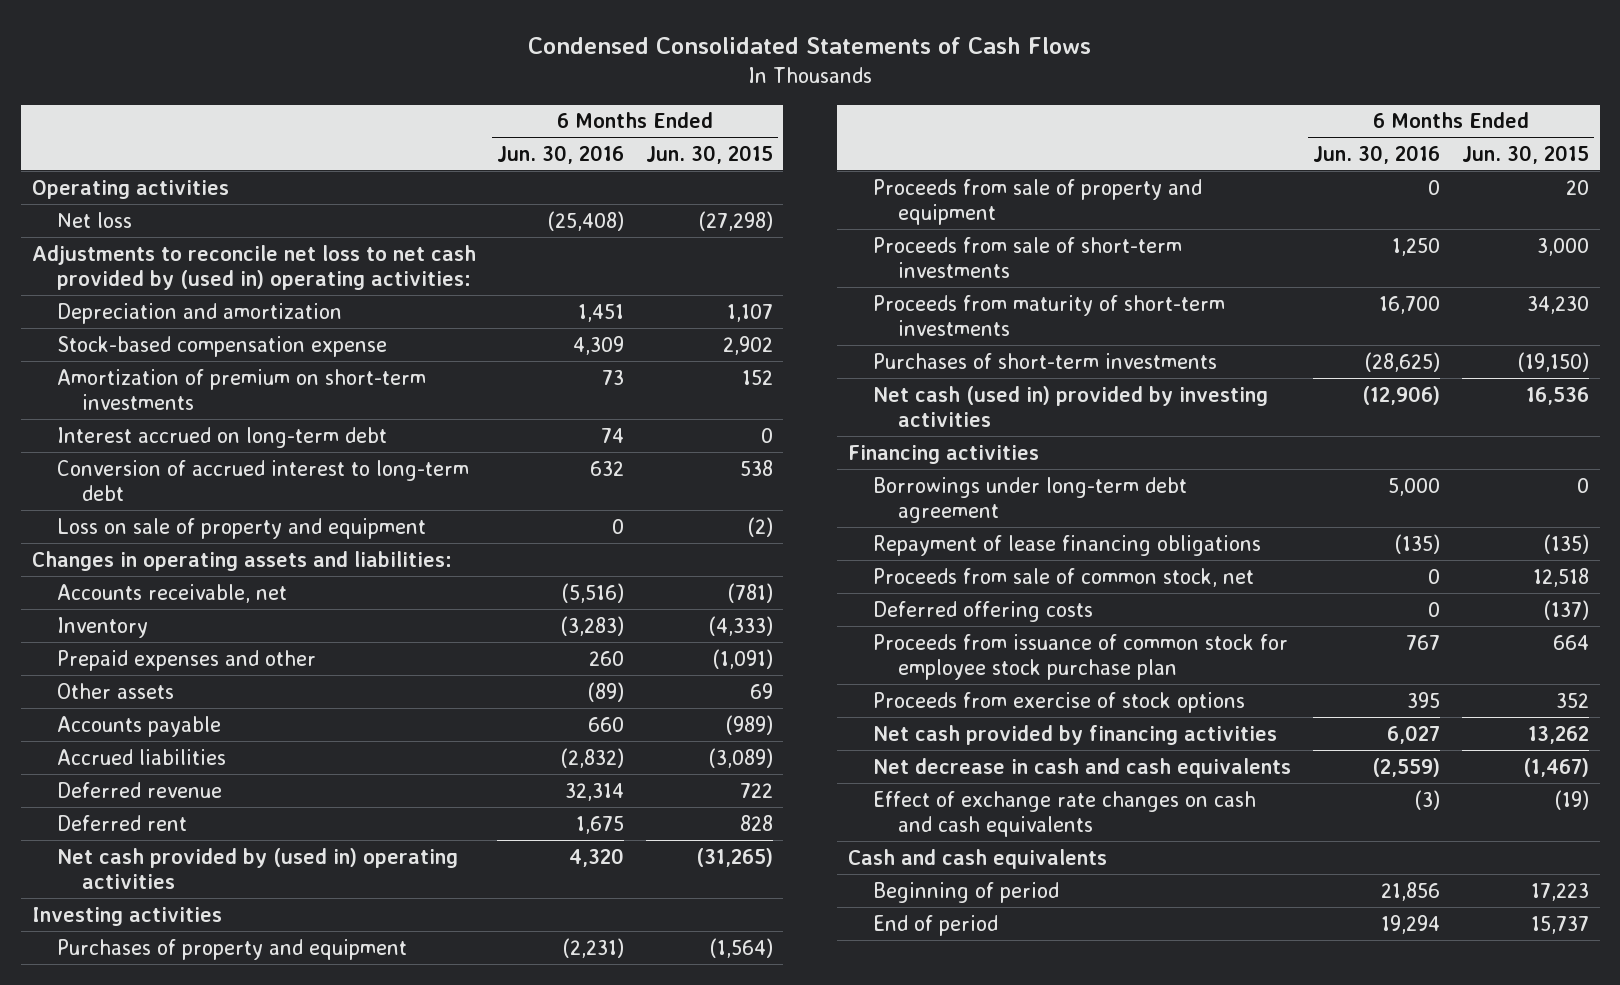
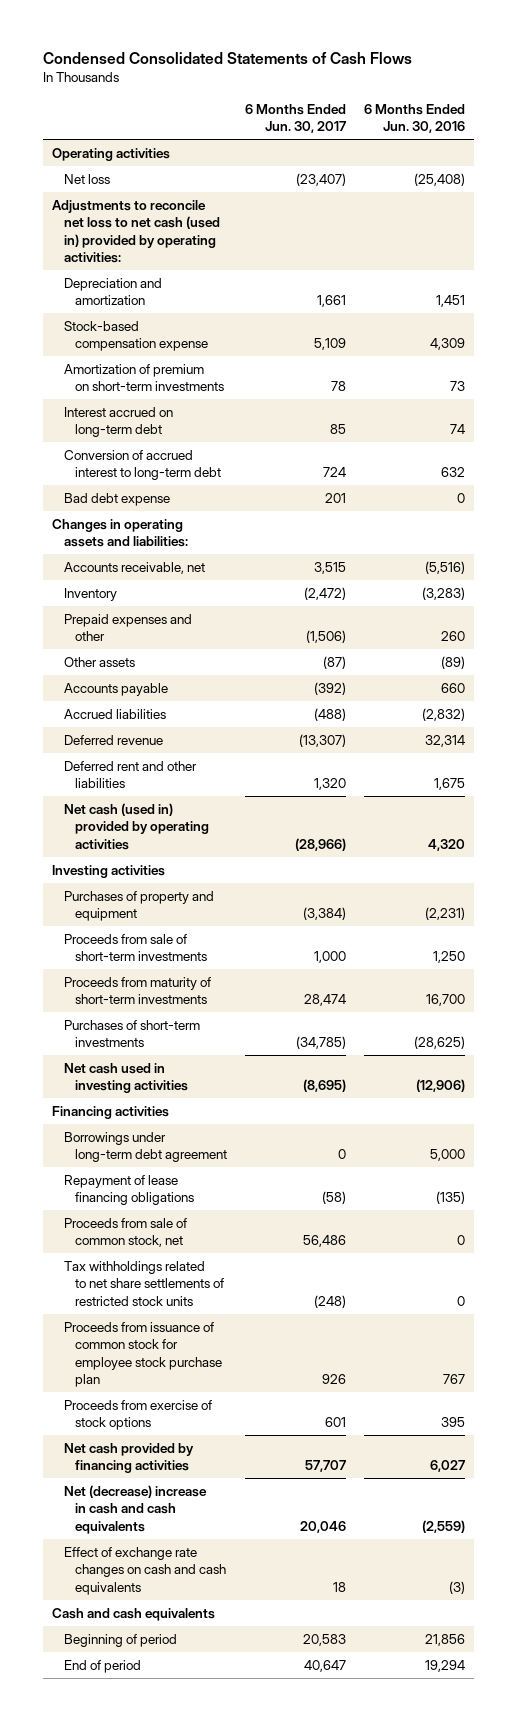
[645,144,773,164] Jun. 30, 2015 -> none
none -> [244,103,346,134] 6 Months Ended Jun. 30, 2017
[31,244,476,291] Adjustments to reconcile net loss to net cash provided by (used in) operating activities: -> [52,199,220,264] Adjustments to reconcile net loss to net cash (used in) provided by operating activities:
[56,517,426,539] Loss on sale of property and equipment -> none
none -> [63,492,170,506] Bad debt expense
[56,814,187,831] Deferred rent -> [63,760,197,789] Deferred rent and other liabilities
[56,847,458,890] Net cash provided by (used in) operating activities -> [63,802,209,850] Net cash (used in) provided by operating activities
[872,178,1202,226] Proceeds from sale of property and equipment -> none
[872,385,1268,428] Net cash (used in) provided by investing activities -> [63,1062,188,1094] Net cash used in investing activities
[872,600,1093,622] Deferred offering costs -> none
none -> [63,1260,224,1306] Tax withholdings related to net share settlements of restricted stock units
[872,757,1291,778] Net decrease in cash and cash equivalents -> [63,1484,207,1534] Net (decrease) increase in cash and cash equivalents

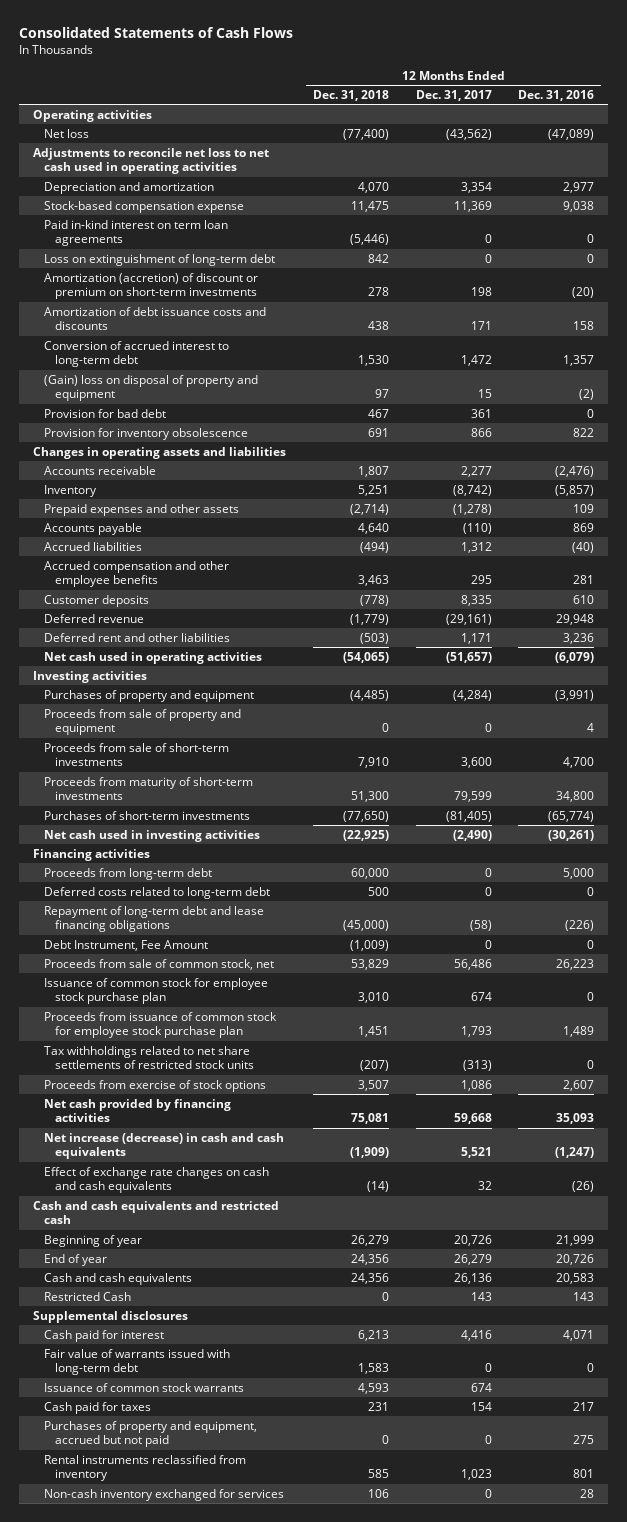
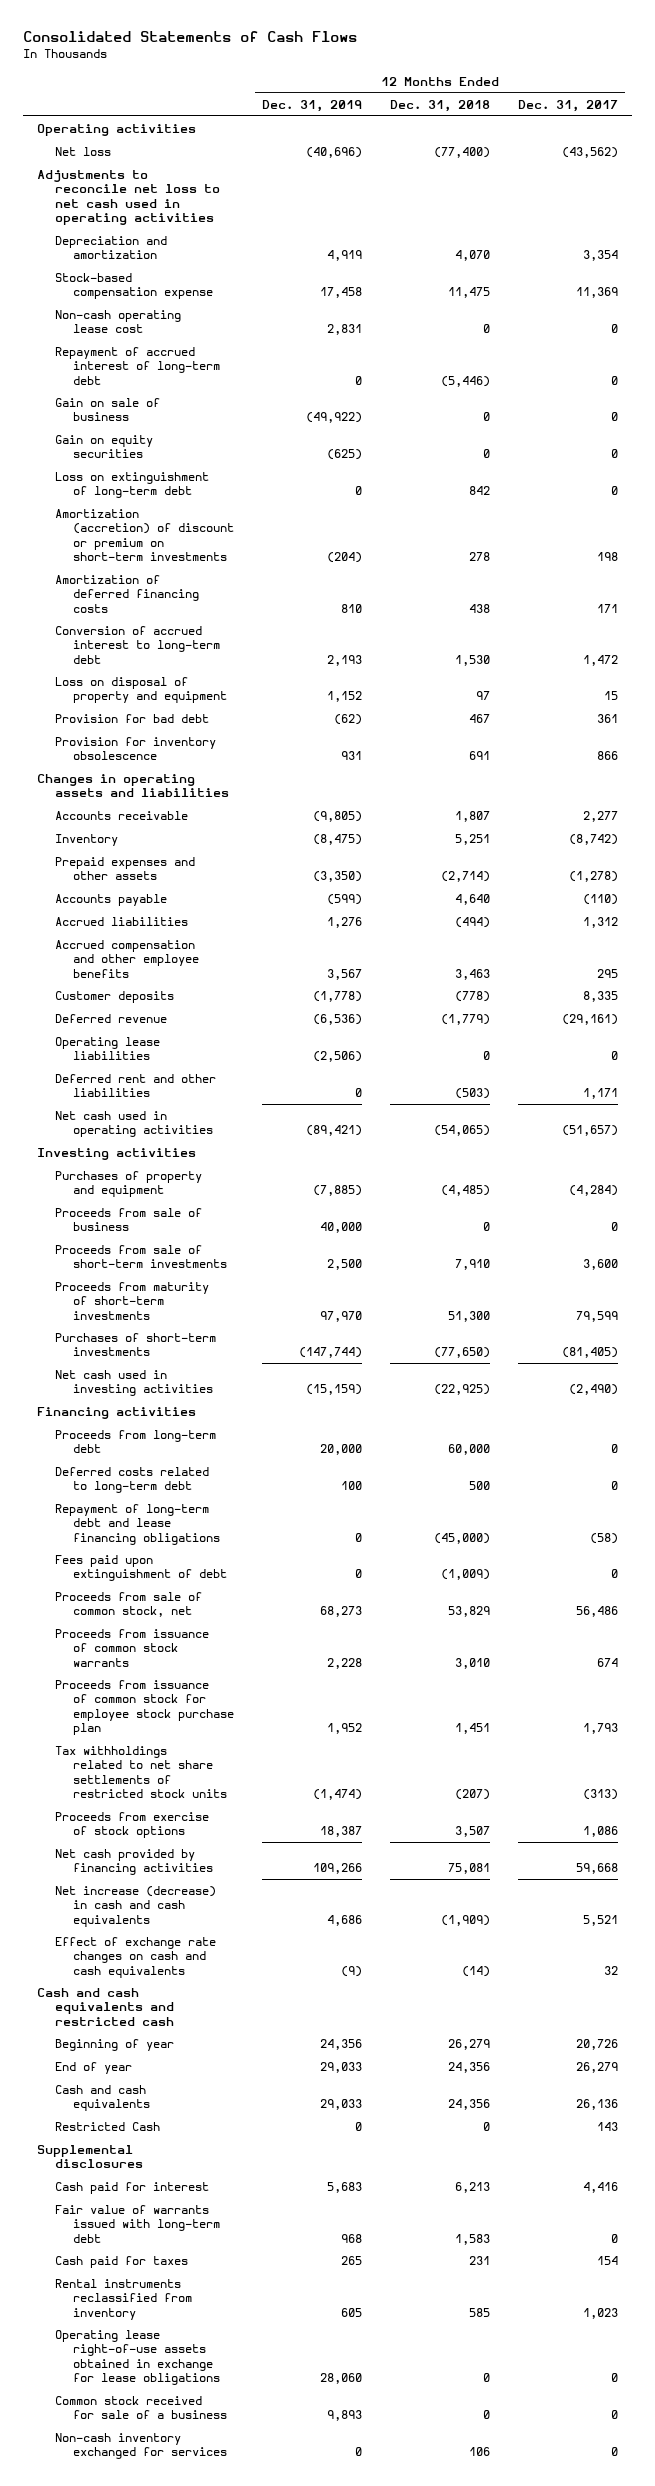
[518,89,595,101] Dec. 31, 2016 -> none
none -> [261,99,362,112] Dec. 31, 2019
none -> [54,309,181,334] Non-cash operating lease cost
[44,219,229,247] Paid in-kind interest on term loan agreements -> [54,346,220,385] Repayment of accrued interest of long-term debt
none -> [54,397,160,422] Gain on sale of business
none -> [54,434,153,459] Gain on equity securities
[44,306,267,331] Amortization of debt issuance costs and discounts -> [54,574,199,613] Amortization of deferred financing costs
[44,374,259,402] (Gain) loss on disposal of property and equipment -> [54,676,227,704] Loss on disposal of property and equipment
none -> [54,1036,160,1061] Operating lease liabilities
[44,708,242,736] Proceeds from sale of property and equipment -> [54,1207,202,1232] Proceeds from sale of business
[44,939,209,951] Debt Instrument, Fee Amount -> [54,1554,227,1582] Fees paid upon extinguishment of debt
[44,977,269,1005] Issuance of common stock for employee stock purchase plan -> [54,1628,209,1667] Proceeds from issuance of common stock warrants
[44,1382,245,1392] Issuance of common stock warrants -> none
[44,1420,258,1448] Purchases of property and equipment, accrued but not paid -> none
none -> [54,2329,220,2385] Operating lease right-of-use assets obtained in exchange for lease obligations
none -> [54,2395,227,2420] Common stock received for sale of a business

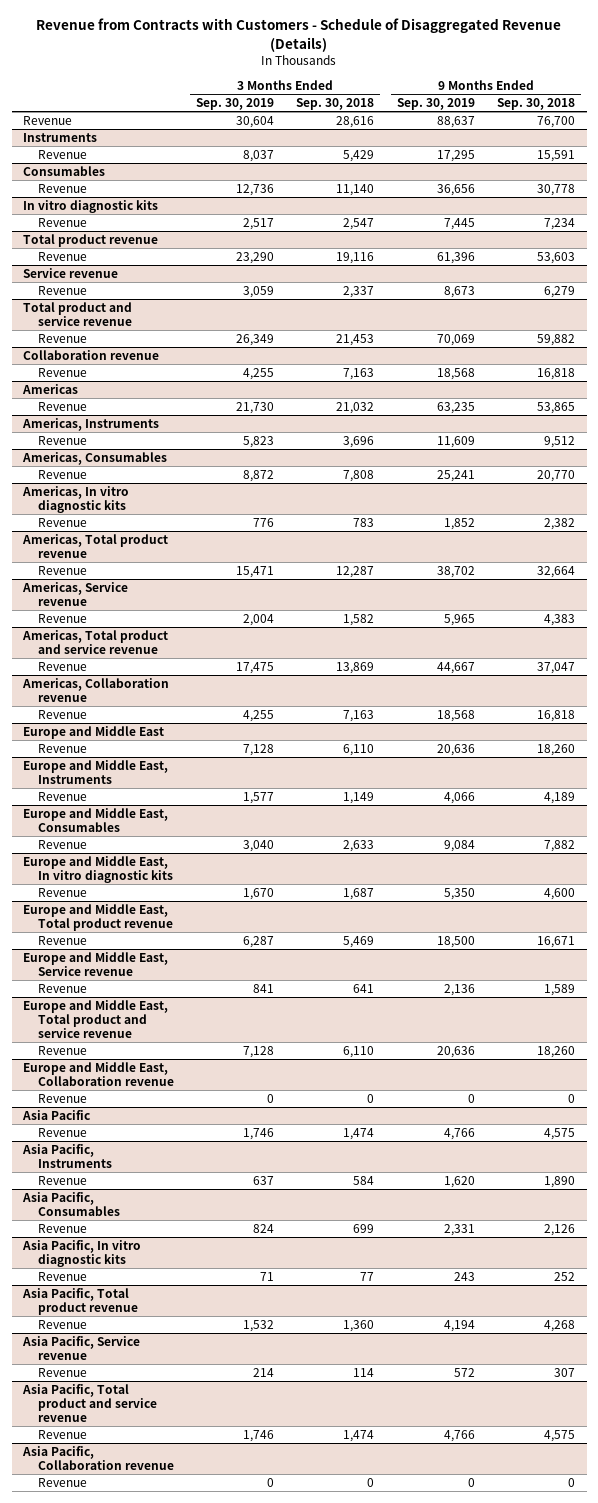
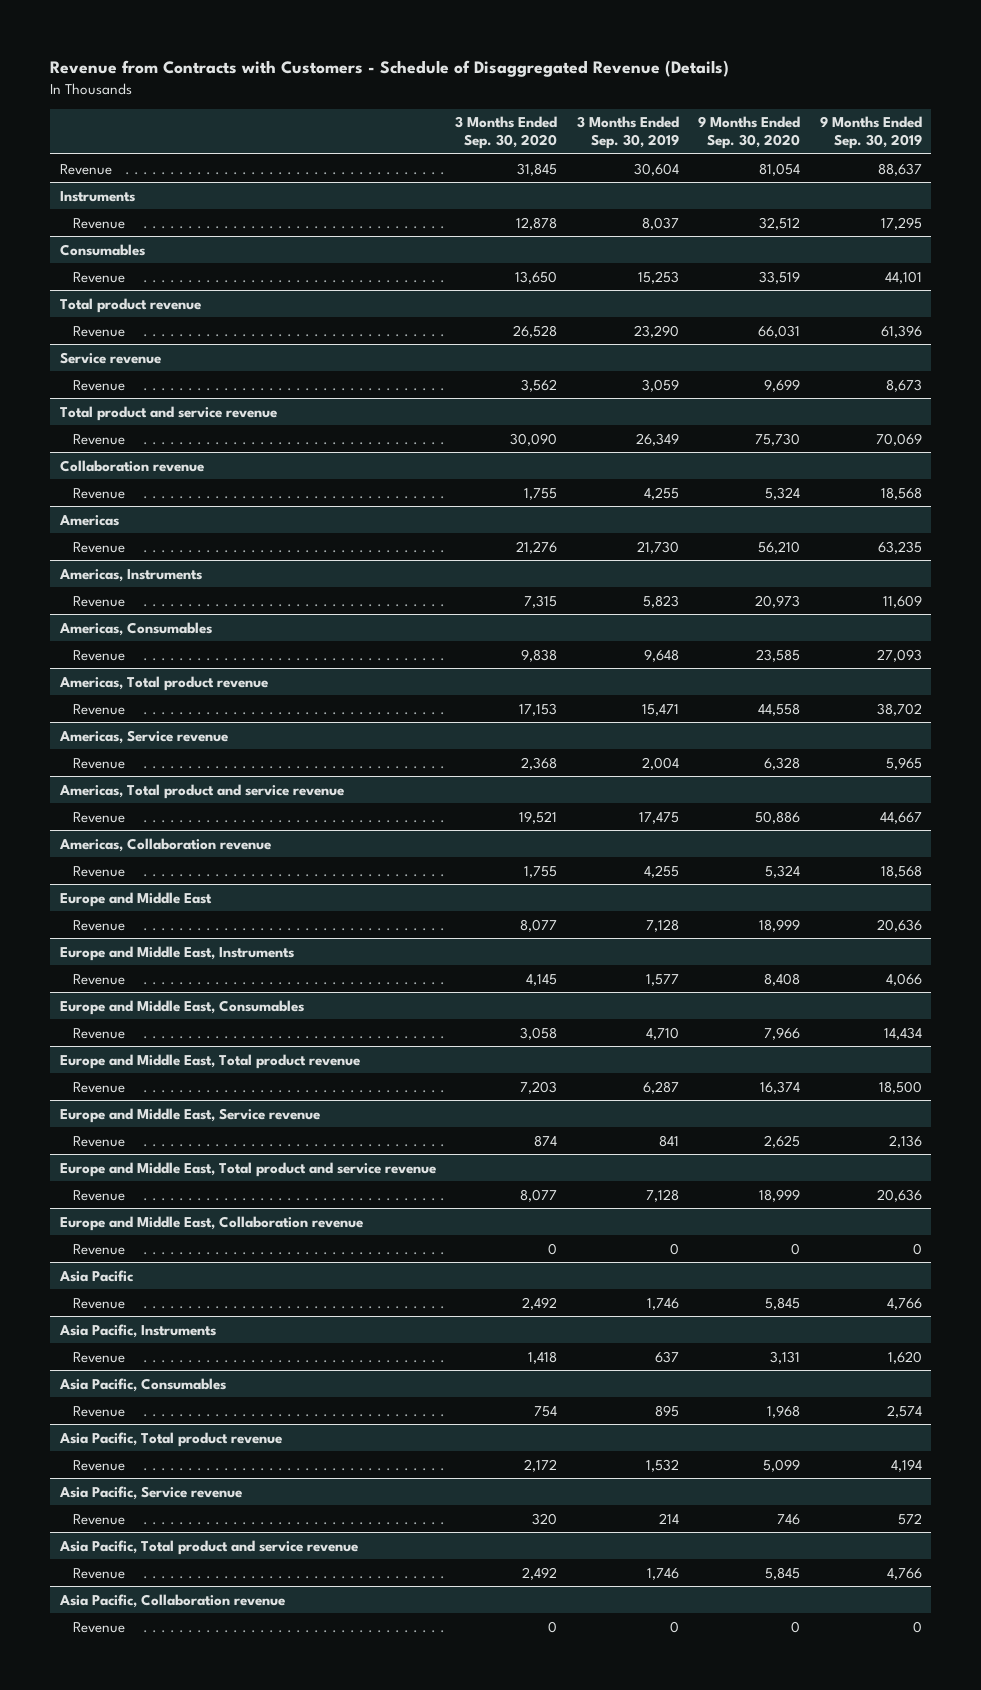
[296,98,375,111] Sep. 30, 2018 -> none
[497,98,576,111] Sep. 30, 2018 -> none
none -> [455,116,558,149] 3 Months Ended Sep. 30, 2020
none -> [698,116,801,149] 9 Months Ended Sep. 30, 2020
[23,199,159,213] In vitro diagnostic kits -> none
[37,217,87,227] Revenue -> none
[235,183,274,196] 12,736 -> [637,270,679,284] 15,253
[436,183,475,196] 36,656 -> [884,270,922,284] 44,101
[22,485,130,514] Americas, In vitro diagnostic kits -> none
[37,517,87,527] Revenue -> none
[242,469,274,482] 8,872 -> [643,648,679,662] 9,648
[436,469,475,482] 25,241 -> [876,648,922,662] 27,093
[23,855,173,884] Europe and Middle East, In vitro diagnostic kits -> none
[37,887,87,897] Revenue -> none
[242,839,274,852] 3,040 -> [645,1026,679,1040] 4,710
[443,839,475,852] 9,084 -> [883,1026,922,1040] 14,434
[22,1239,142,1268] Asia Pacific, In vitro diagnostic kits -> none
[37,1271,87,1281] Revenue -> none
[252,1223,274,1233] 824 -> [654,1404,679,1417] 895
[443,1223,475,1236] 2,331 -> [886,1404,922,1418] 2,574

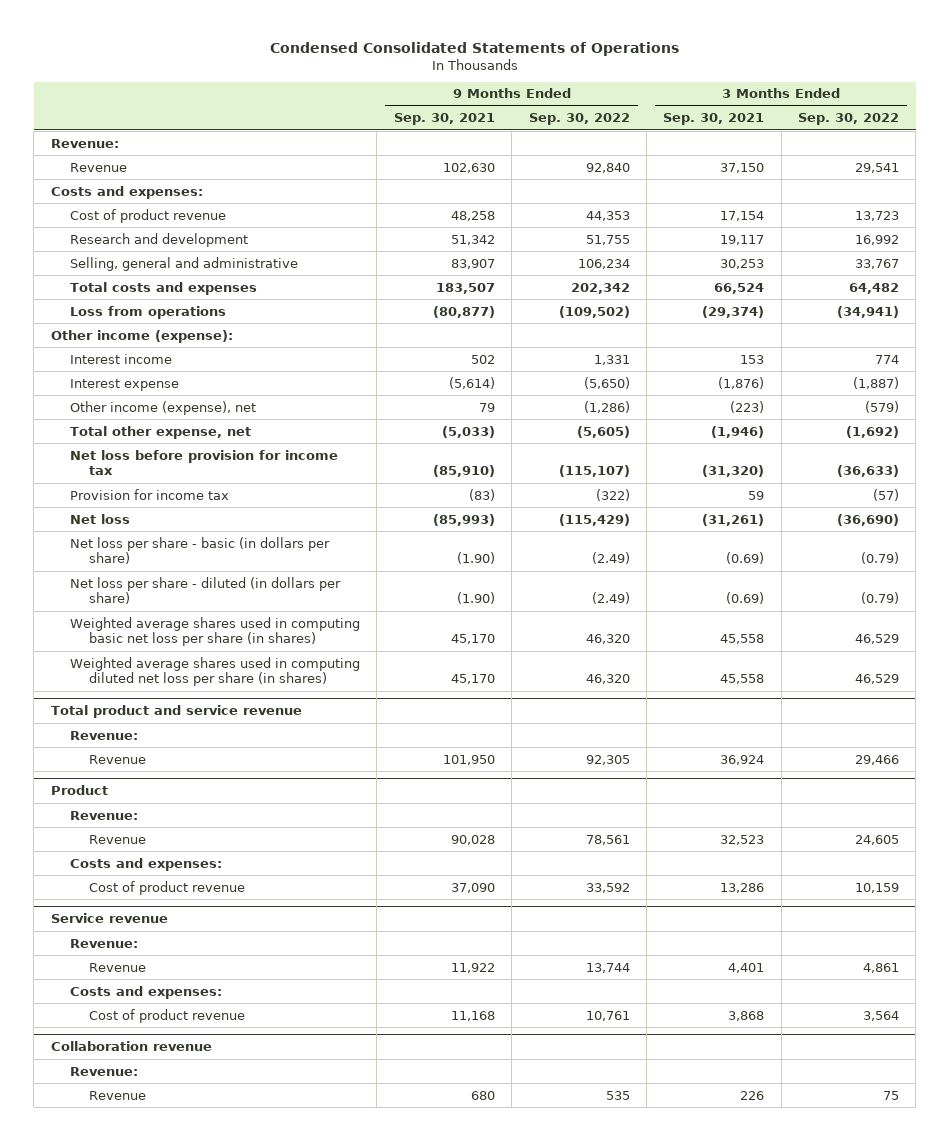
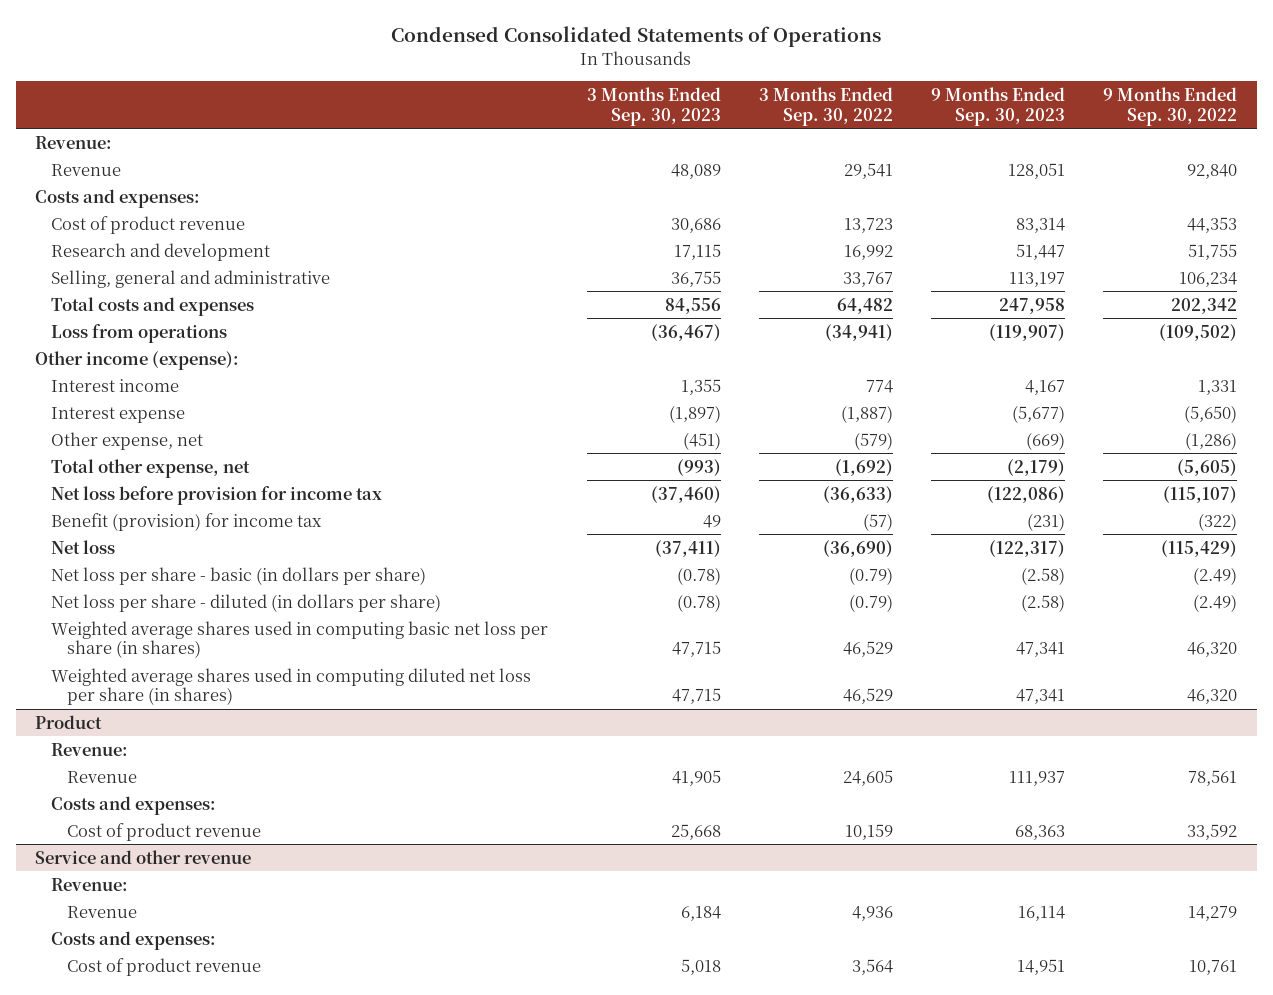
[393,113,495,126] Sep. 30, 2021 -> none
[663,113,765,126] Sep. 30, 2021 -> none
none -> [586,87,721,126] 3 Months Ended Sep. 30, 2023
none -> [931,87,1066,126] 9 Months Ended Sep. 30, 2023
[69,400,256,415] Other income (expense), net -> [51,431,204,450] Other expense, net
[69,488,229,500] Provision for income tax -> [51,512,323,531] Benefit (provision) for income tax
[50,705,302,719] Total product and service revenue -> none
[69,730,138,740] Revenue: -> none
[89,754,147,764] Revenue -> none
[50,913,168,924] Service revenue -> [35,849,252,864] Service and other revenue
[585,962,630,973] 13,744 -> [1188,905,1238,921] 14,279
[863,962,900,973] 4,861 -> [851,905,893,921] 4,936
[50,1041,212,1052] Collaboration revenue -> none
[69,1066,138,1076] Revenue: -> none
[89,1090,147,1100] Revenue -> none

